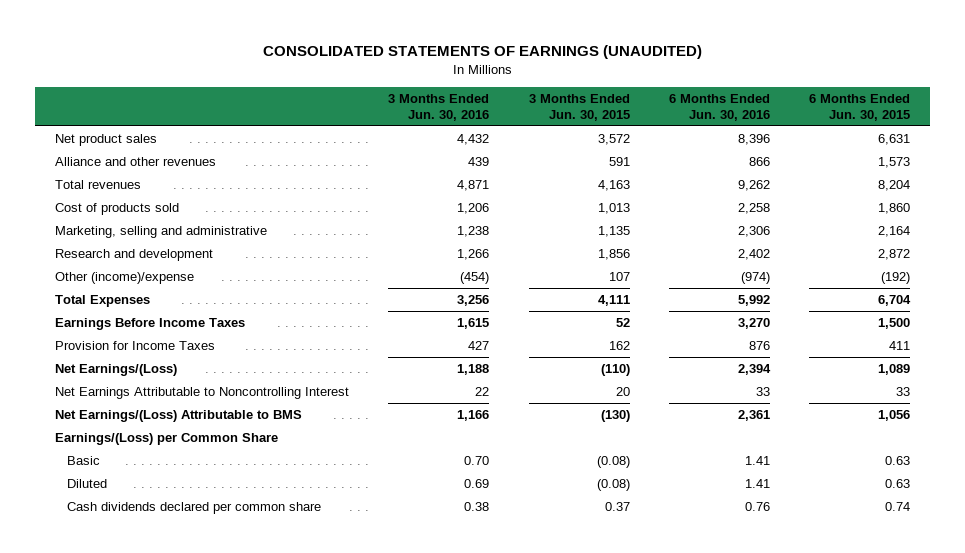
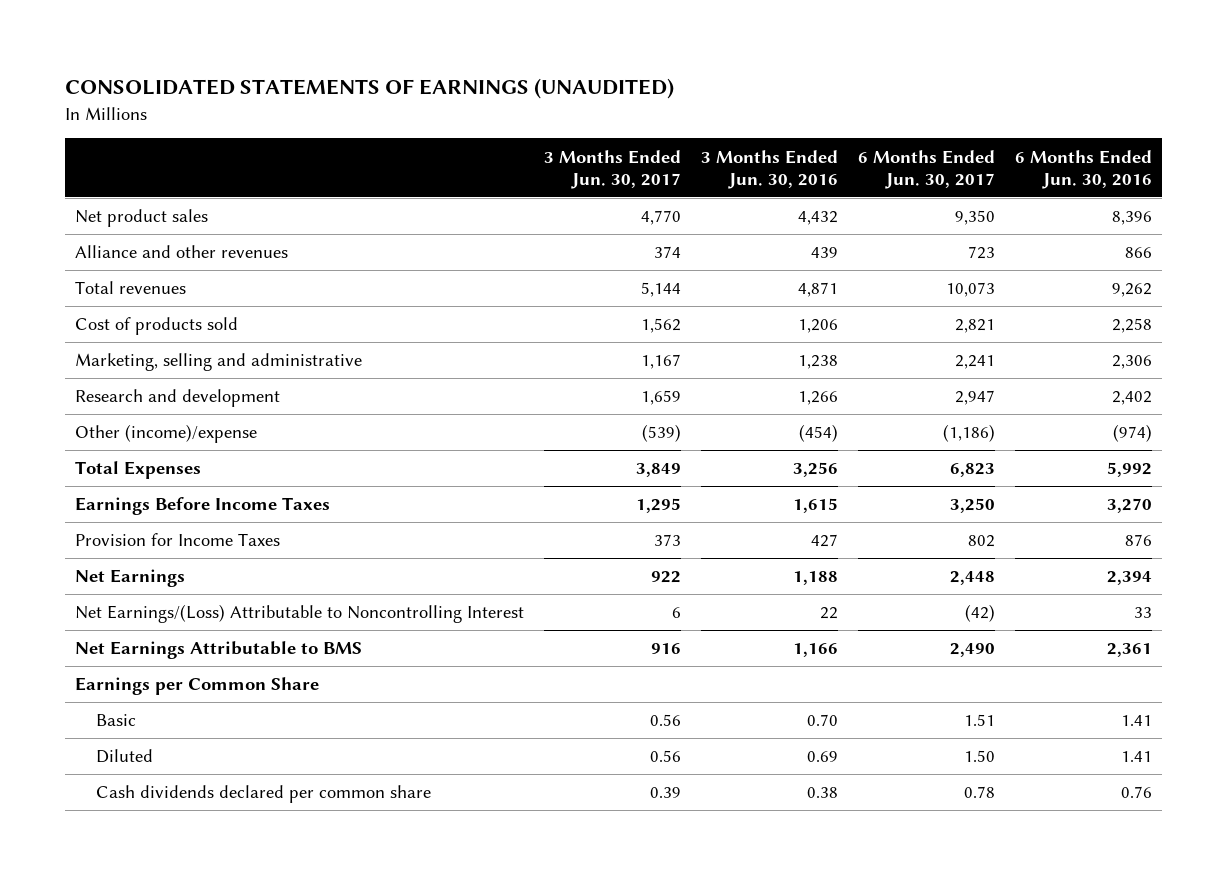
[528,93,630,121] 3 Months Ended Jun. 30, 2015 -> none
[809,93,911,121] 6 Months Ended Jun. 30, 2015 -> none
none -> [544,149,682,189] 3 Months Ended Jun. 30, 2017
none -> [858,149,996,189] 6 Months Ended Jun. 30, 2017
[55,363,178,376] Net Earnings/(Loss) -> [75,569,186,588] Net Earnings
[55,386,350,399] Net Earnings Attributable to Noncontrolling Interest -> [75,604,525,624] Net Earnings/(Loss) Attributable to Noncontrolling Interest
[55,409,303,422] Net Earnings/(Loss) Attributable to BMS -> [75,641,363,660] Net Earnings Attributable to BMS
[55,432,279,445] Earnings/(Loss) per Common Share -> [75,677,320,696] Earnings per Common Share

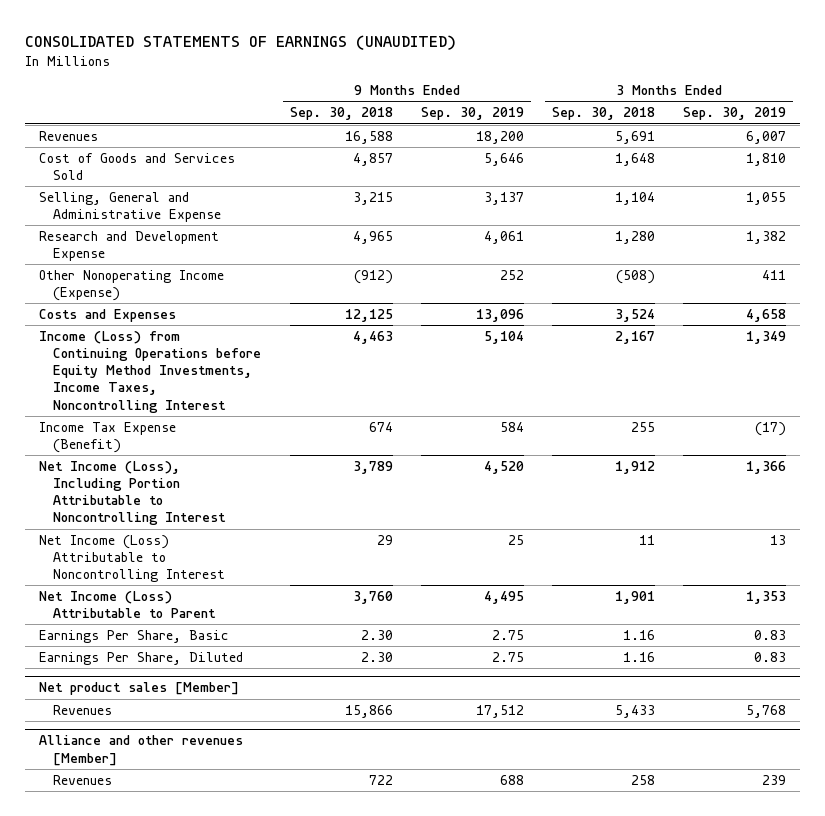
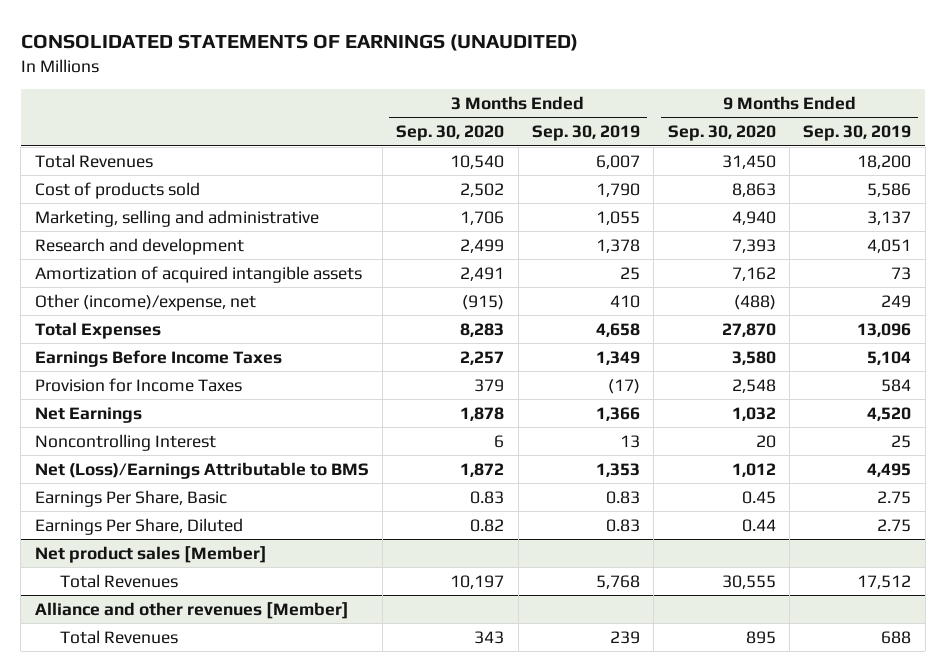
[289,107,393,121] Sep. 30, 2018 -> none
[551,107,655,121] Sep. 30, 2018 -> none
none -> [396,125,505,142] Sep. 30, 2020
none -> [667,125,776,142] Sep. 30, 2020
[39,130,99,141] Revenues -> [34,153,153,168] Total Revenues
[39,152,236,181] Cost of Goods and Services Sold -> [34,181,200,199] Cost of products sold
[483,152,524,166] 5,646 -> [867,182,912,197] 5,586
[746,152,787,166] 1,810 -> [596,182,641,197] 1,790
[39,191,222,223] Selling, General and Administrative Expense -> [34,209,319,227] Marketing, selling and administrative
[39,230,220,262] Research and Development Expense -> [34,237,244,255] Research and development
[483,230,524,244] 4,061 -> [867,238,912,253] 4,051
[746,230,787,244] 1,382 -> [596,238,641,253] 1,378
none -> [34,265,362,283] Amortization of acquired intangible assets
[39,269,225,302] Other Nonoperating Income (Expense) -> [34,293,256,311] Other (income)/expense, net
[499,269,524,280] 252 -> [881,294,912,308] 249
[762,269,787,280] 411 -> [610,294,641,308] 410
[39,308,177,322] Costs and Expenses -> [34,321,161,339] Total Expenses
[39,330,262,413] Income (Loss) from Continuing Operations before Equity Method Investments, Income Taxes, Noncontrolling Interest -> [34,349,282,367] Earnings Before Income Taxes
[39,421,177,454] Income Tax Expense (Benefit) -> [34,377,242,392] Provision for Income Taxes
[39,460,227,526] Net Income (Loss), Including Portion Attributable to Noncontrolling Interest -> [34,406,142,423] Net Earnings
[39,534,226,583] Net Income (Loss) Attributable to Noncontrolling Interest -> [34,433,216,451] Noncontrolling Interest
[39,590,217,619] Net Income (Loss) Attributable to Parent -> [34,461,369,479] Net (Loss)/Earnings Attributable to BMS
[53,704,113,715] Revenues -> [59,573,178,588] Total Revenues
[53,774,113,785] Revenues -> [59,629,178,644] Total Revenues

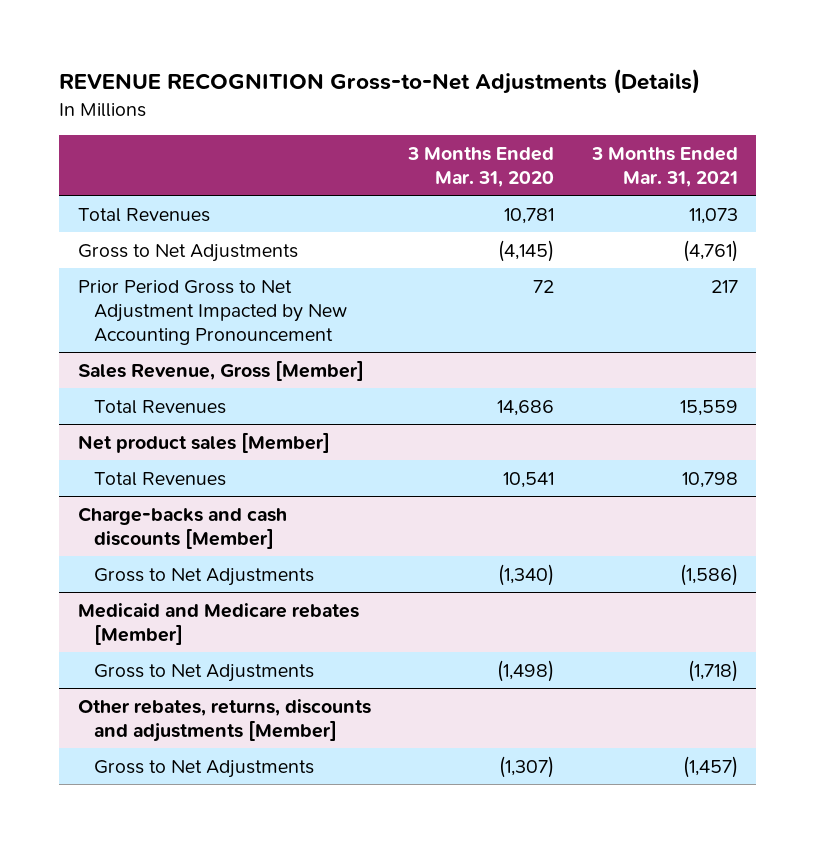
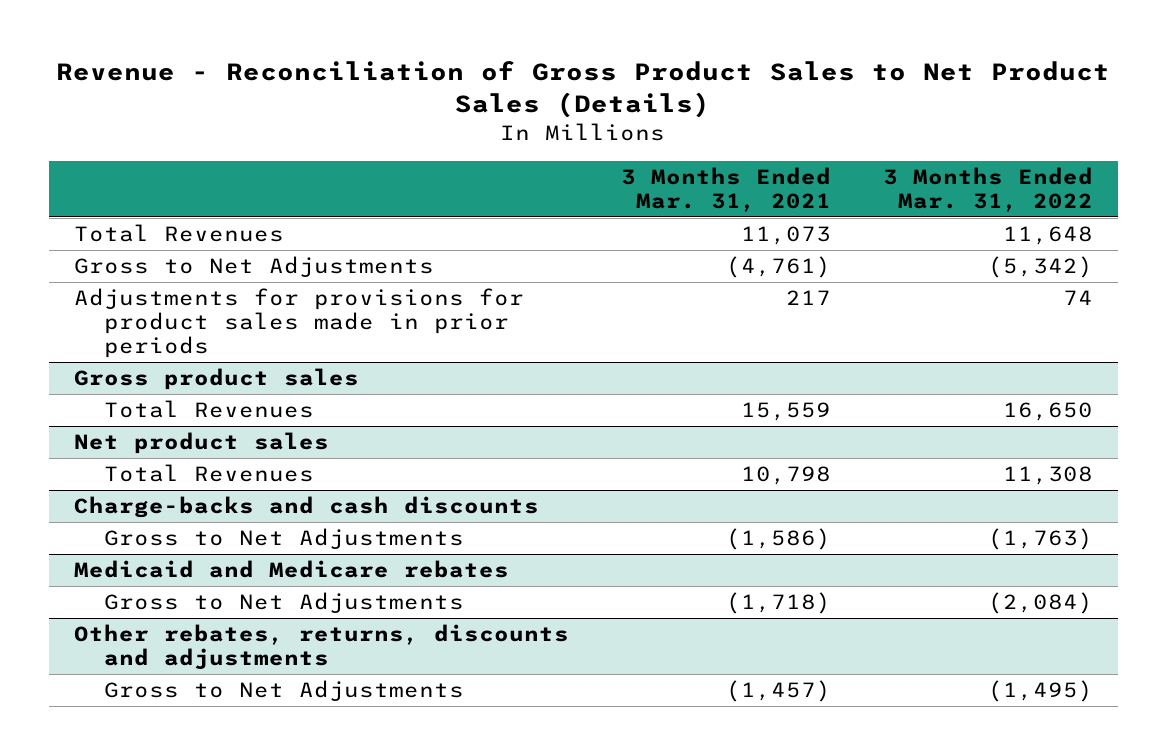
[59,69,701,95] REVENUE RECOGNITION Gross-to-Net Adjustments (Details) -> [56,61,1111,119] Revenue - Reconciliation of Gross Product Sales to Net Product Sales (Details)
[407,146,555,187] 3 Months Ended Mar. 31, 2020 -> none
none -> [882,167,1093,212] 3 Months Ended Mar. 31, 2022
[77,279,348,345] Prior Period Gross to Net Adjustment Impacted by New Accounting Pronouncement -> [74,288,525,358] Adjustments for provisions for product sales made in prior periods
[77,359,364,381] Sales Revenue, Gross [Member] -> [74,368,360,391] Gross product sales
[77,431,330,453] Net product sales [Member] -> [74,432,330,455] Net product sales
[77,506,287,549] Charge-backs and cash discounts [Member] -> [74,496,540,519] Charge-backs and cash discounts
[77,602,359,645] Medicaid and Medicare rebates [Member] -> [74,560,510,579] Medicaid and Medicare rebates
[77,698,371,742] Other rebates, returns, discounts and adjustments [Member] -> [74,624,570,671] Other rebates, returns, discounts and adjustments

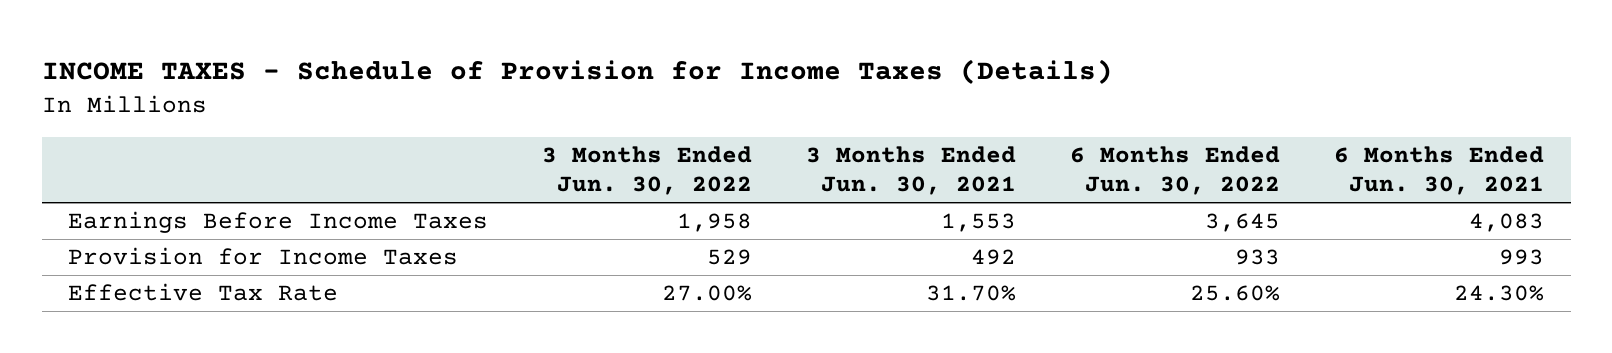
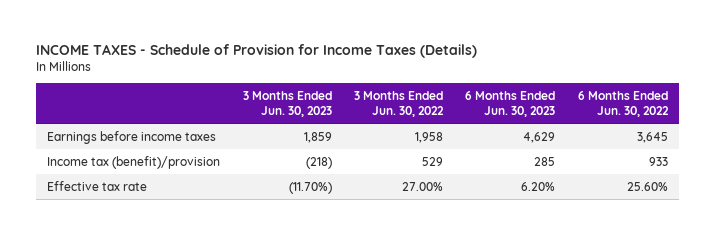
[806,145,1017,196] 3 Months Ended Jun. 30, 2021 -> none
[1333,145,1544,196] 6 Months Ended Jun. 30, 2021 -> none
none -> [242,90,332,118] 3 Months Ended Jun. 30, 2023
none -> [465,90,556,118] 6 Months Ended Jun. 30, 2023
[68,211,489,234] Earnings Before Income Taxes -> [47,130,217,144] Earnings before income taxes
[68,247,459,266] Provision for Income Taxes -> [47,155,221,169] Income tax (benefit)/provision
[68,283,339,302] Effective Tax Rate -> [47,180,148,191] Effective tax rate

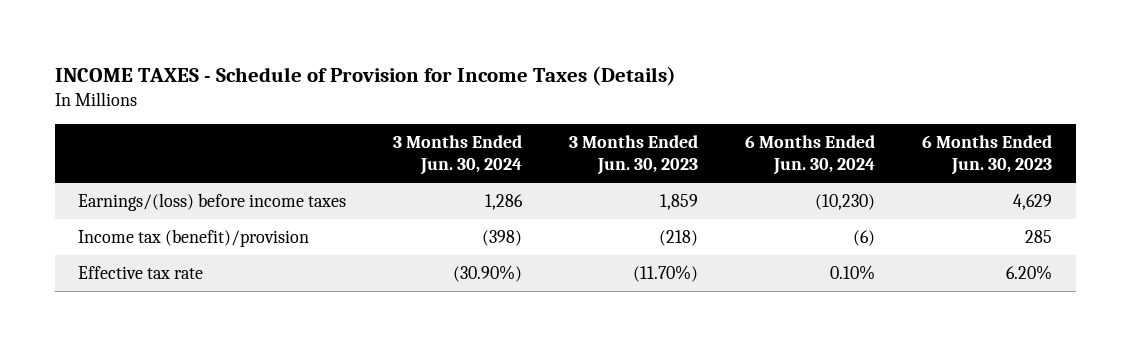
[353,90,444,118] 3 Months Ended Jun. 30, 2022 -> none
[577,90,669,118] 6 Months Ended Jun. 30, 2022 -> none
none -> [393,135,523,176] 3 Months Ended Jun. 30, 2024
none -> [745,135,876,176] 6 Months Ended Jun. 30, 2024
[47,130,217,144] Earnings before income taxes -> [78,193,347,212] Earnings/(loss) before income taxes

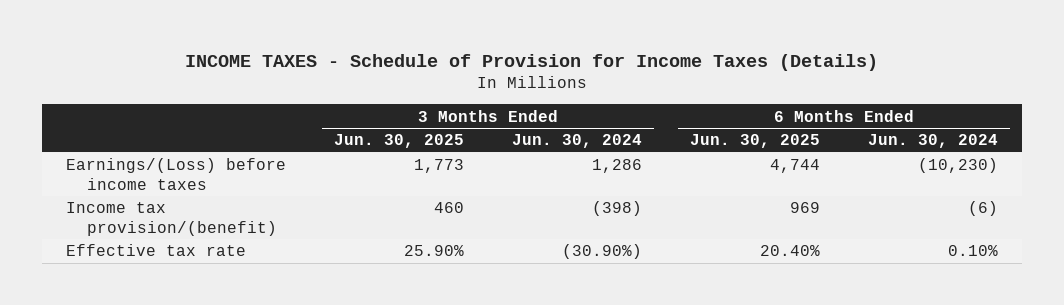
[569,135,699,176] 3 Months Ended Jun. 30, 2023 -> none
[922,135,1053,176] 6 Months Ended Jun. 30, 2023 -> none
none -> [333,134,464,149] Jun. 30, 2025
none -> [689,134,820,149] Jun. 30, 2025
[78,193,347,212] Earnings/(loss) before income taxes -> [65,158,286,190] Earnings/(Loss) before income taxes
[78,229,310,248] Income tax (benefit)/provision -> [65,202,278,236] Income tax provision/(benefit)

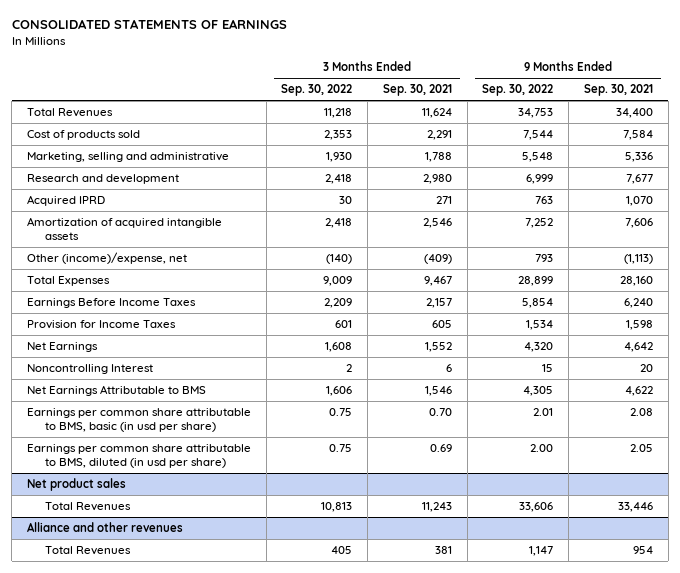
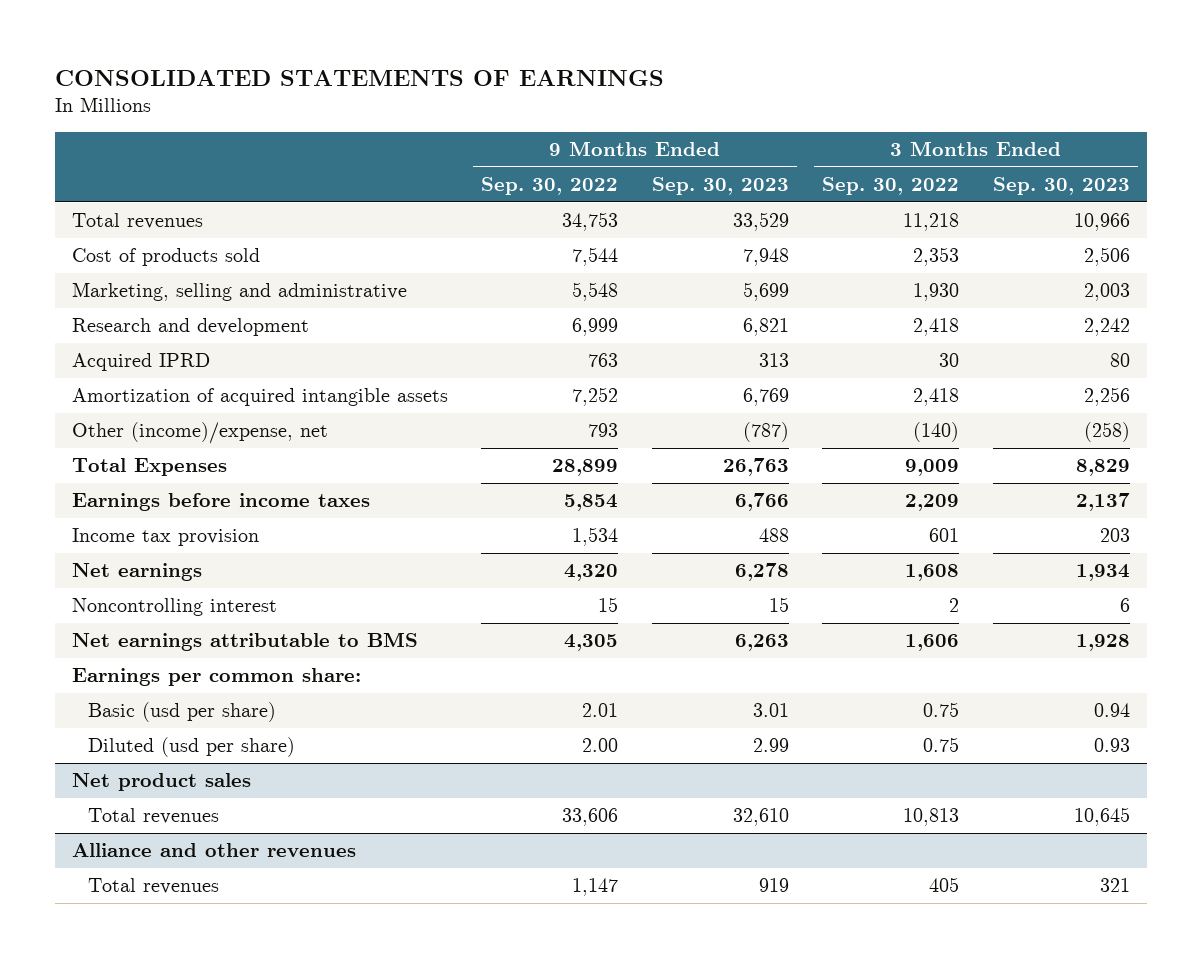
[382,84,452,97] Sep. 30, 2021 -> none
[583,84,653,97] Sep. 30, 2021 -> none
none -> [651,177,789,196] Sep. 30, 2023
none -> [992,177,1130,196] Sep. 30, 2023
[26,108,113,118] Total Revenues -> [71,213,203,230] Total revenues
[26,298,196,309] Earnings Before Income Taxes -> [71,493,370,512] Earnings before income taxes
[26,320,176,330] Provision for Income Taxes -> [71,528,259,547] Income tax provision
[26,342,98,353] Net Earnings -> [71,563,202,582] Net earnings
[26,364,153,375] Noncontrolling Interest -> [71,598,277,617] Noncontrolling interest
[26,385,206,397] Net Earnings Attributable to BMS -> [71,632,418,652] Net earnings attributable to BMS
none -> [71,668,361,687] Earnings per common share:
[26,408,251,432] Earnings per common share attributable to BMS, basic (in usd per share) -> [88,702,277,723] Basic (usd per share)
[26,444,251,468] Earnings per common share attributable to BMS, diluted (in usd per share) -> [88,737,296,758] Diluted (usd per share)
[45,502,132,512] Total Revenues -> [88,808,220,825] Total revenues
[45,546,132,556] Total Revenues -> [88,878,220,895] Total revenues

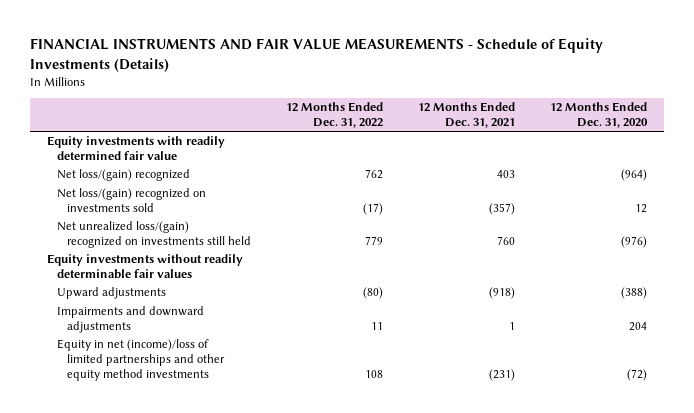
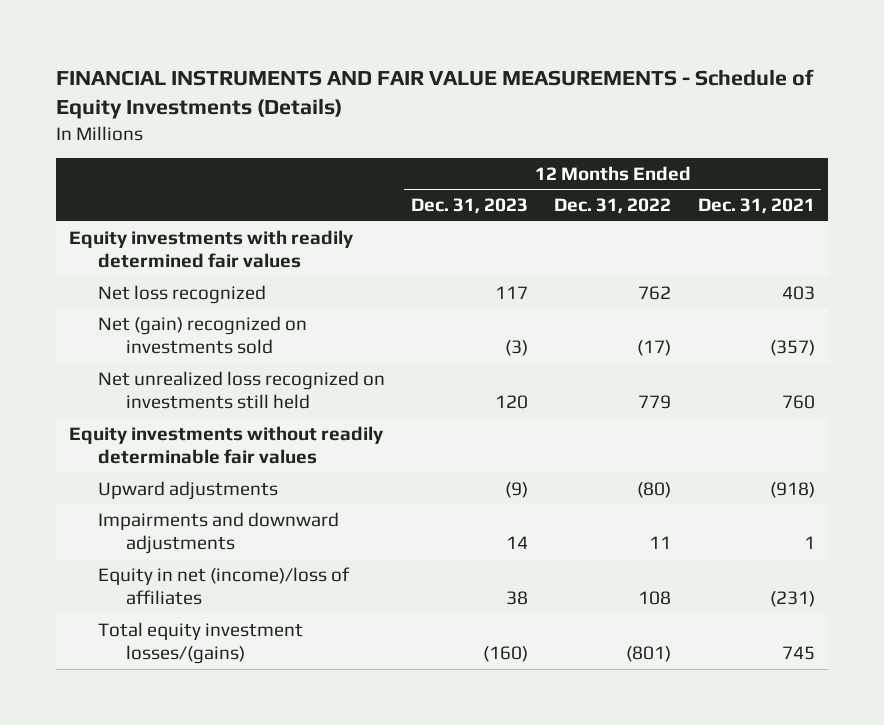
[549,102,648,129] 12 Months Ended Dec. 31, 2020 -> none
none -> [411,198,529,215] Dec. 31, 2023
[47,136,226,160] Equity investments with readily determined fair value -> [68,229,353,269] Equity investments with readily determined fair values
[56,169,190,182] Net loss/(gain) recognized -> [97,284,266,304] Net loss recognized
[56,188,206,212] Net loss/(gain) recognized on investments sold -> [97,315,307,355] Net (gain) recognized on investments sold
[56,221,251,248] Net unrealized loss/(gain) recognized on investments still held -> [97,370,385,410] Net unrealized loss recognized on investments still held
[56,339,225,381] Equity in net (income)/loss of limited partnerships and other equity method investments -> [97,566,350,606] Equity in net (income)/loss of affiliates
none -> [97,621,303,665] Total equity investment losses/(gains)

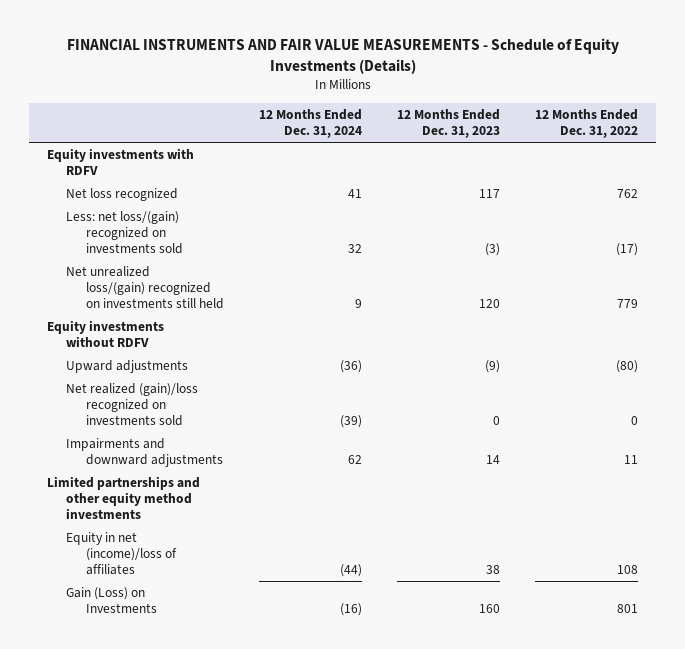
[697,198,815,215] Dec. 31, 2021 -> none
none -> [258,109,362,139] 12 Months Ended Dec. 31, 2024
[68,229,353,269] Equity investments with readily determined fair values -> [47,148,195,176] Equity investments with RDFV
[97,315,307,355] Net (gain) recognized on investments sold -> [66,211,183,255] Less: net loss/(gain) recognized on investments sold
[97,370,385,410] Net unrealized loss recognized on investments still held -> [66,266,224,310] Net unrealized loss/(gain) recognized on investments still held
[68,425,383,465] Equity investments without readily determinable fair values -> [47,320,165,348] Equity investments without RDFV
none -> [66,383,199,427] Net realized (gain)/loss recognized on investments sold
none -> [47,476,201,520] Limited partnerships and other equity method investments
[97,621,303,665] Total equity investment losses/(gains) -> [66,587,157,614] Gain (Loss) on Investments
[483,646,529,663] (160) -> [479,604,501,614] 160
[626,646,672,663] (801) -> [617,604,639,614] 801

